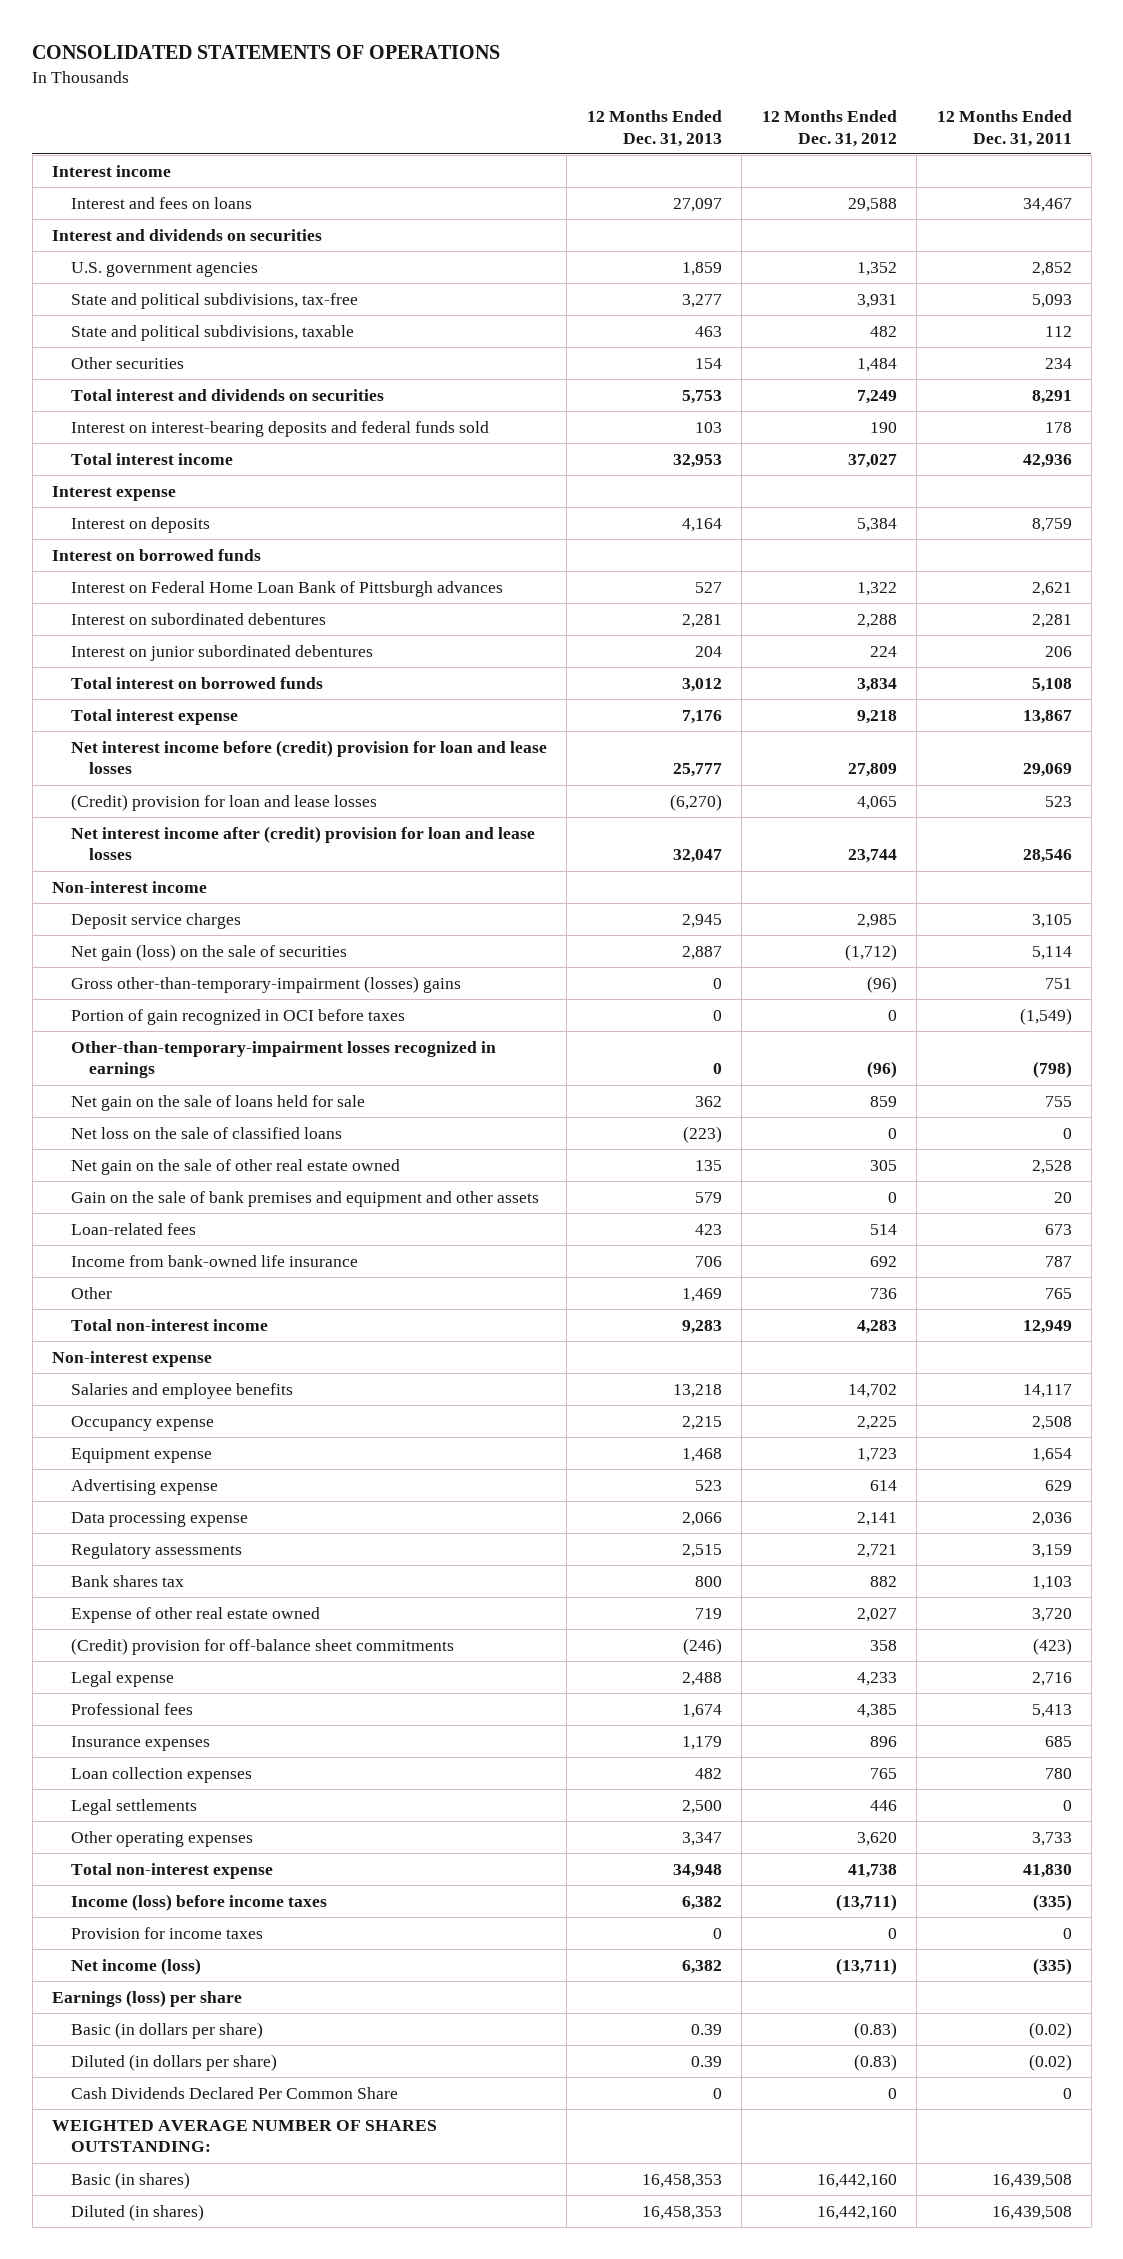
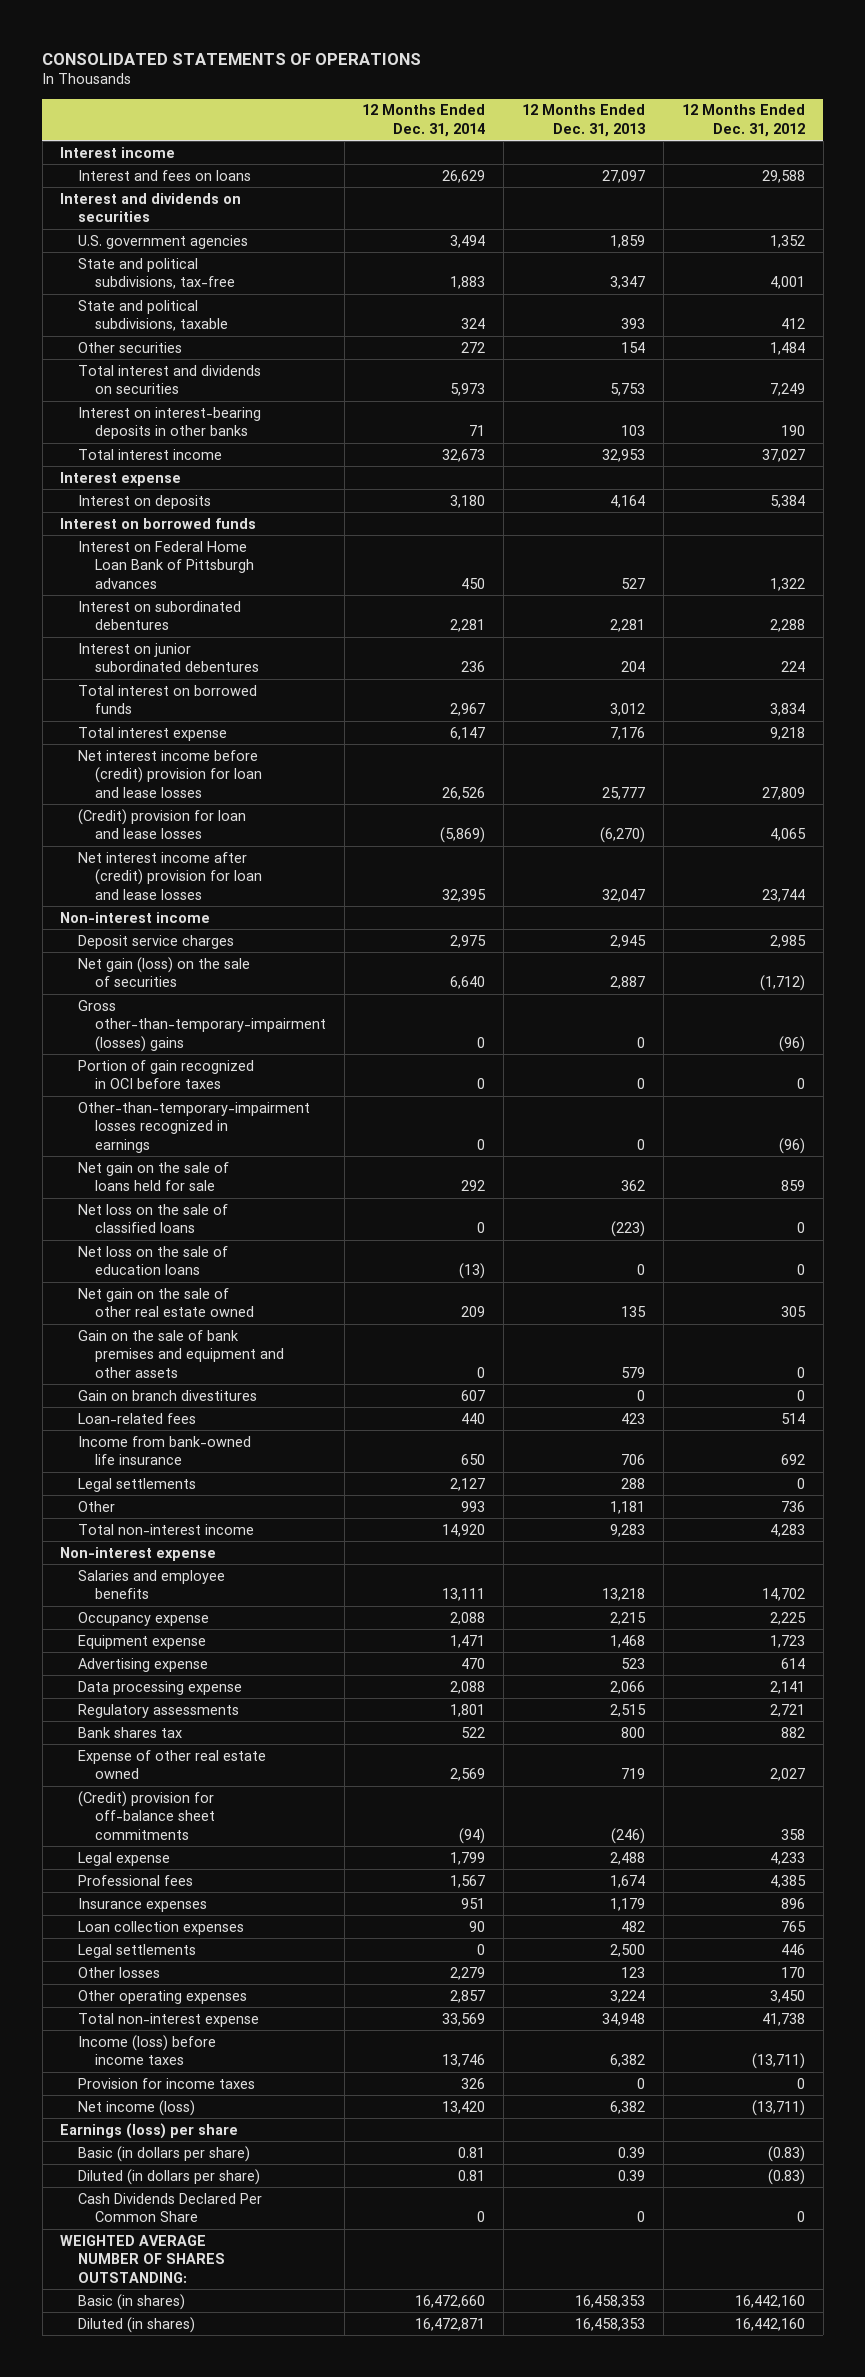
[936,109,1072,147] 12 Months Ended Dec. 31, 2011 -> none
none -> [362,104,486,137] 12 Months Ended Dec. 31, 2014
[681,293,722,308] 3,277 -> [610,276,646,290] 3,347
[856,293,897,308] 3,931 -> [769,276,805,290] 4,001
[694,325,722,337] 463 -> [621,318,646,330] 393
[869,325,897,337] 482 -> [780,318,805,330] 412
[70,420,489,437] Interest on interest-bearing deposits and federal funds sold -> [77,406,261,440] Interest on interest-bearing deposits in other banks
none -> [77,1245,228,1276] Net loss on the sale of education loans
none -> [77,1389,257,1401] Gain on branch divestitures
none -> [77,1477,196,1492] Legal settlements
[681,1287,722,1302] 1,469 -> [610,1500,646,1514] 1,181
none -> [77,1966,160,1978] Other losses
[681,1831,722,1846] 3,347 -> [610,1989,646,2003] 3,224
[856,1831,897,1846] 3,620 -> [769,1989,805,2003] 3,450

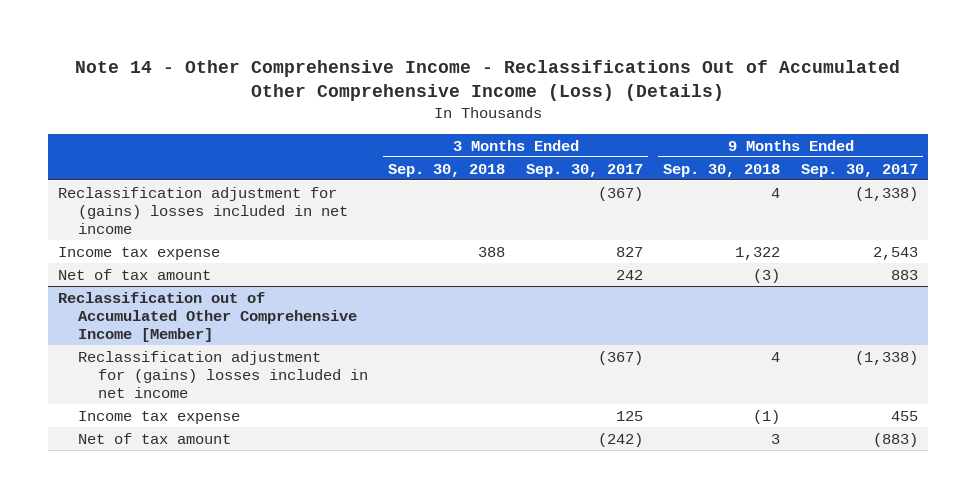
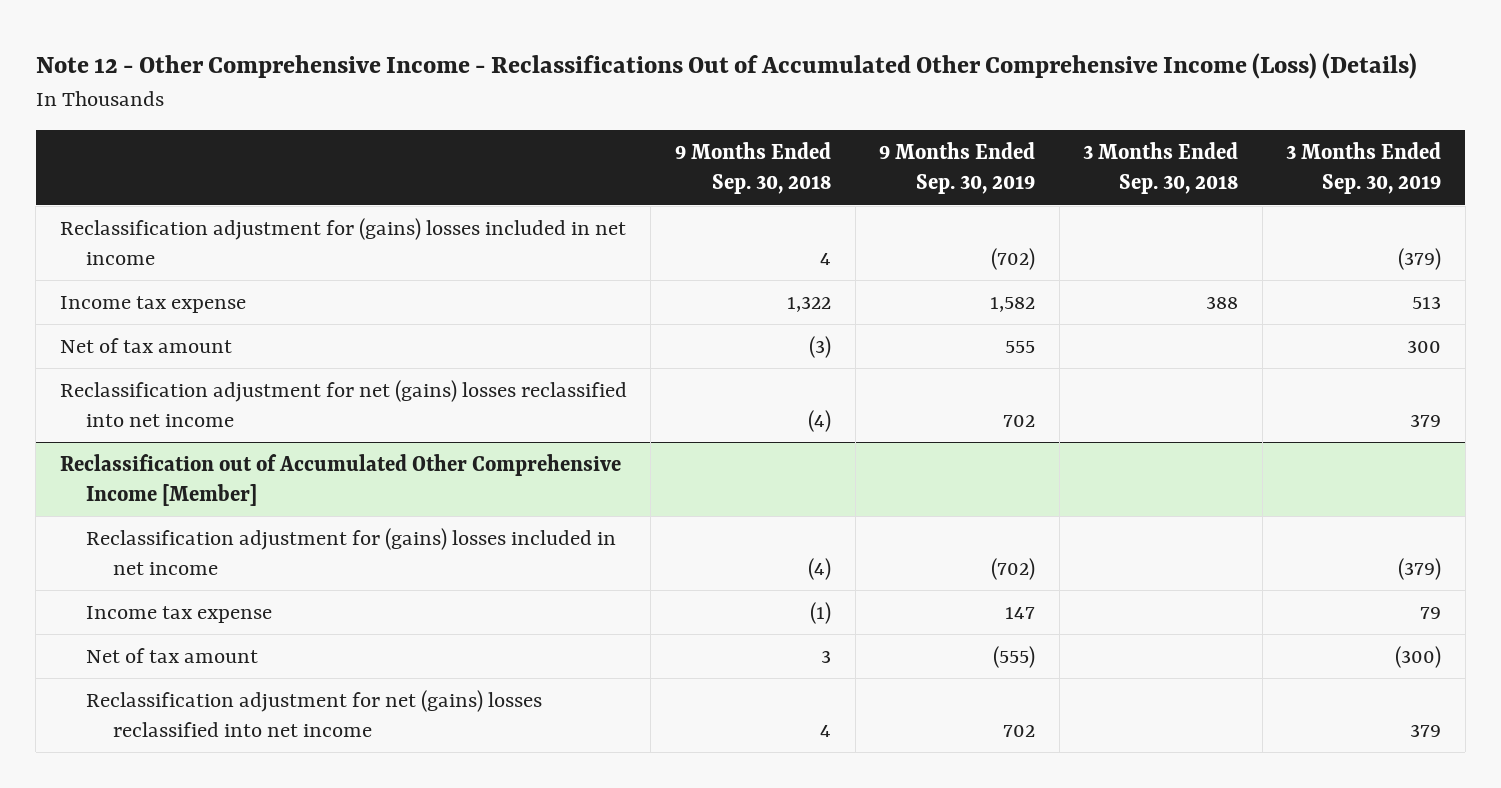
[75,59,901,101] Note 14 - Other Comprehensive Income - Reclassifications Out of Accumulated Other Comprehensive Income (Loss) (Details) -> [35,53,1417,80] Note 12 - Other Comprehensive Income - Reclassifications Out of Accumulated Other Comprehensive Income (Loss) (Details)
[525,163,643,177] Sep. 30, 2017 -> none
[800,163,918,177] Sep. 30, 2017 -> none
none -> [879,142,1036,195] 9 Months Ended Sep. 30, 2019
none -> [1286,142,1442,195] 3 Months Ended Sep. 30, 2019
none -> [59,380,627,428] Reclassification adjustment for net (gains) losses reclassified into net income
[771,351,781,362] 4 -> [808,558,832,581] (4)
none -> [86,690,543,738] Reclassification adjustment for net (gains) losses reclassified into net income

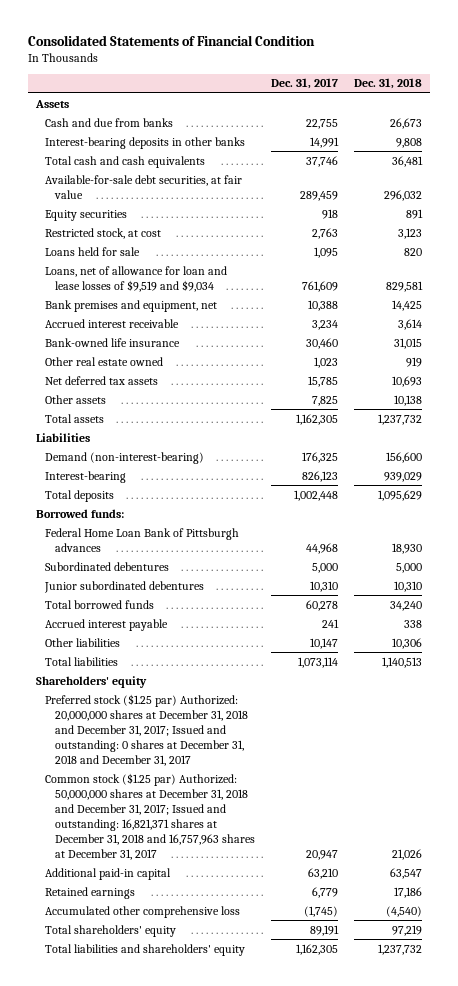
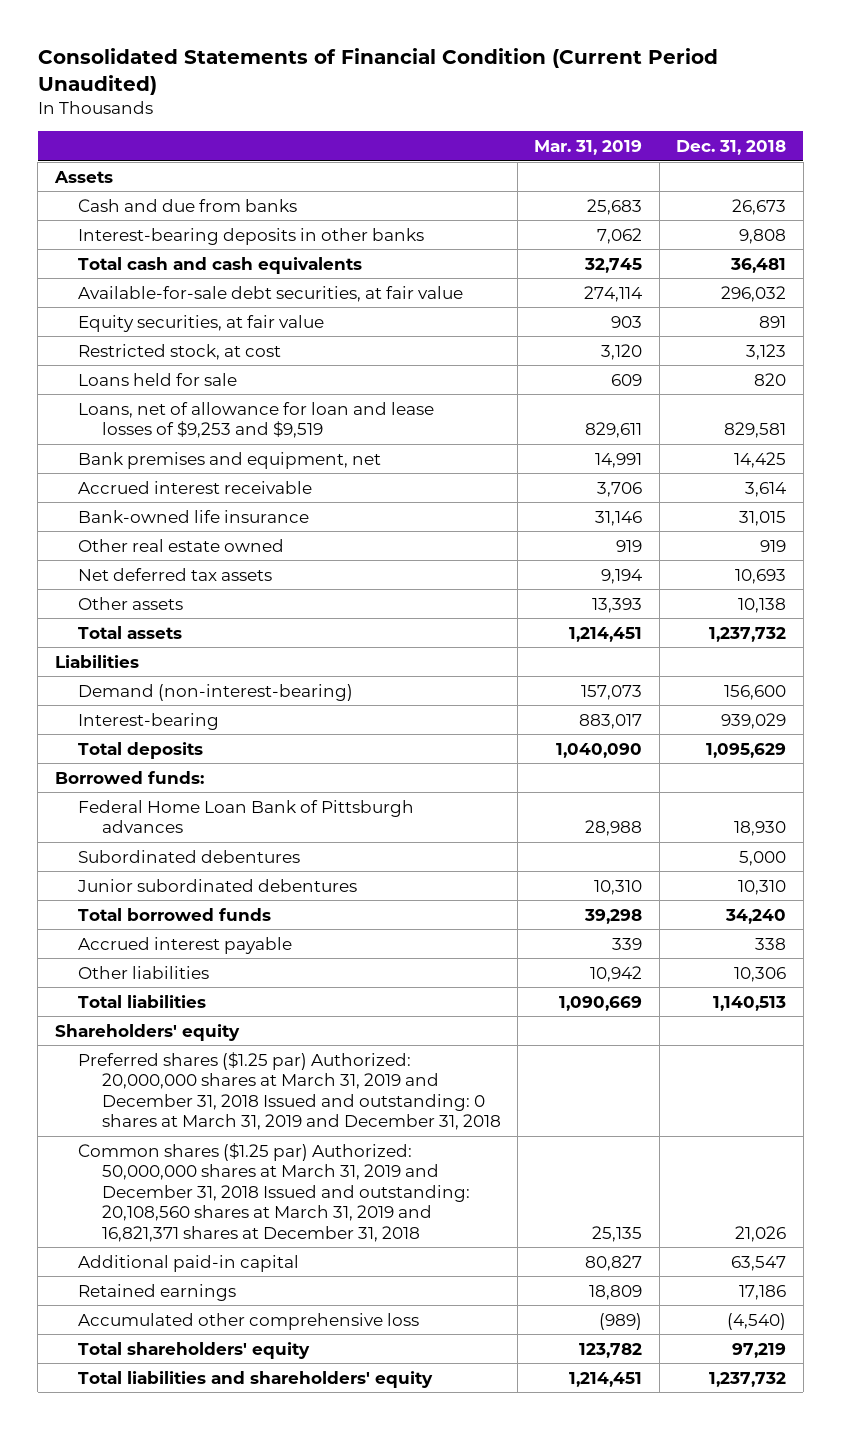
[27,34,315,46] Consolidated Statements of Financial Condition -> [37,48,718,96] Consolidated Statements of Financial Condition (Current Period Unaudited)
[271,78,339,90] Dec. 31, 2017 -> none
none -> [534,140,643,156] Mar. 31, 2019
[45,209,128,221] Equity securities -> [78,314,325,332] Equity securities, at fair value
[45,265,228,292] Loans, net of allowance for loan and lease losses of $9,519 and $9,034 -> [78,401,435,439] Loans, net of allowance for loan and lease losses of $9,253 and $9,519
[45,693,248,766] Preferred stock ($1.25 par) Authorized: 20,000,000 shares at December 31, 2018 and December 31, 2017; Issued and outstanding: 0 shares at December 31, 2018 and December 31, 2017 -> [78,1051,501,1131] Preferred shares ($1.25 par) Authorized: 20,000,000 shares at March 31, 2019 and December 31, 2018 Issued and outstanding: 0 shares at March 31, 2019 and December 31, 2018
[45,772,255,860] Common stock ($1.25 par) Authorized: 50,000,000 shares at December 31, 2018 and December 31, 2017; Issued and outstanding: 16,821,371 shares at December 31, 2018 and 16,757,963 shares at December 31, 2017 -> [78,1142,470,1242] Common shares ($1.25 par) Authorized: 50,000,000 shares at March 31, 2019 and December 31, 2018 Issued and outstanding: 20,108,560 shares at March 31, 2019 and 16,821,371 shares at December 31, 2018

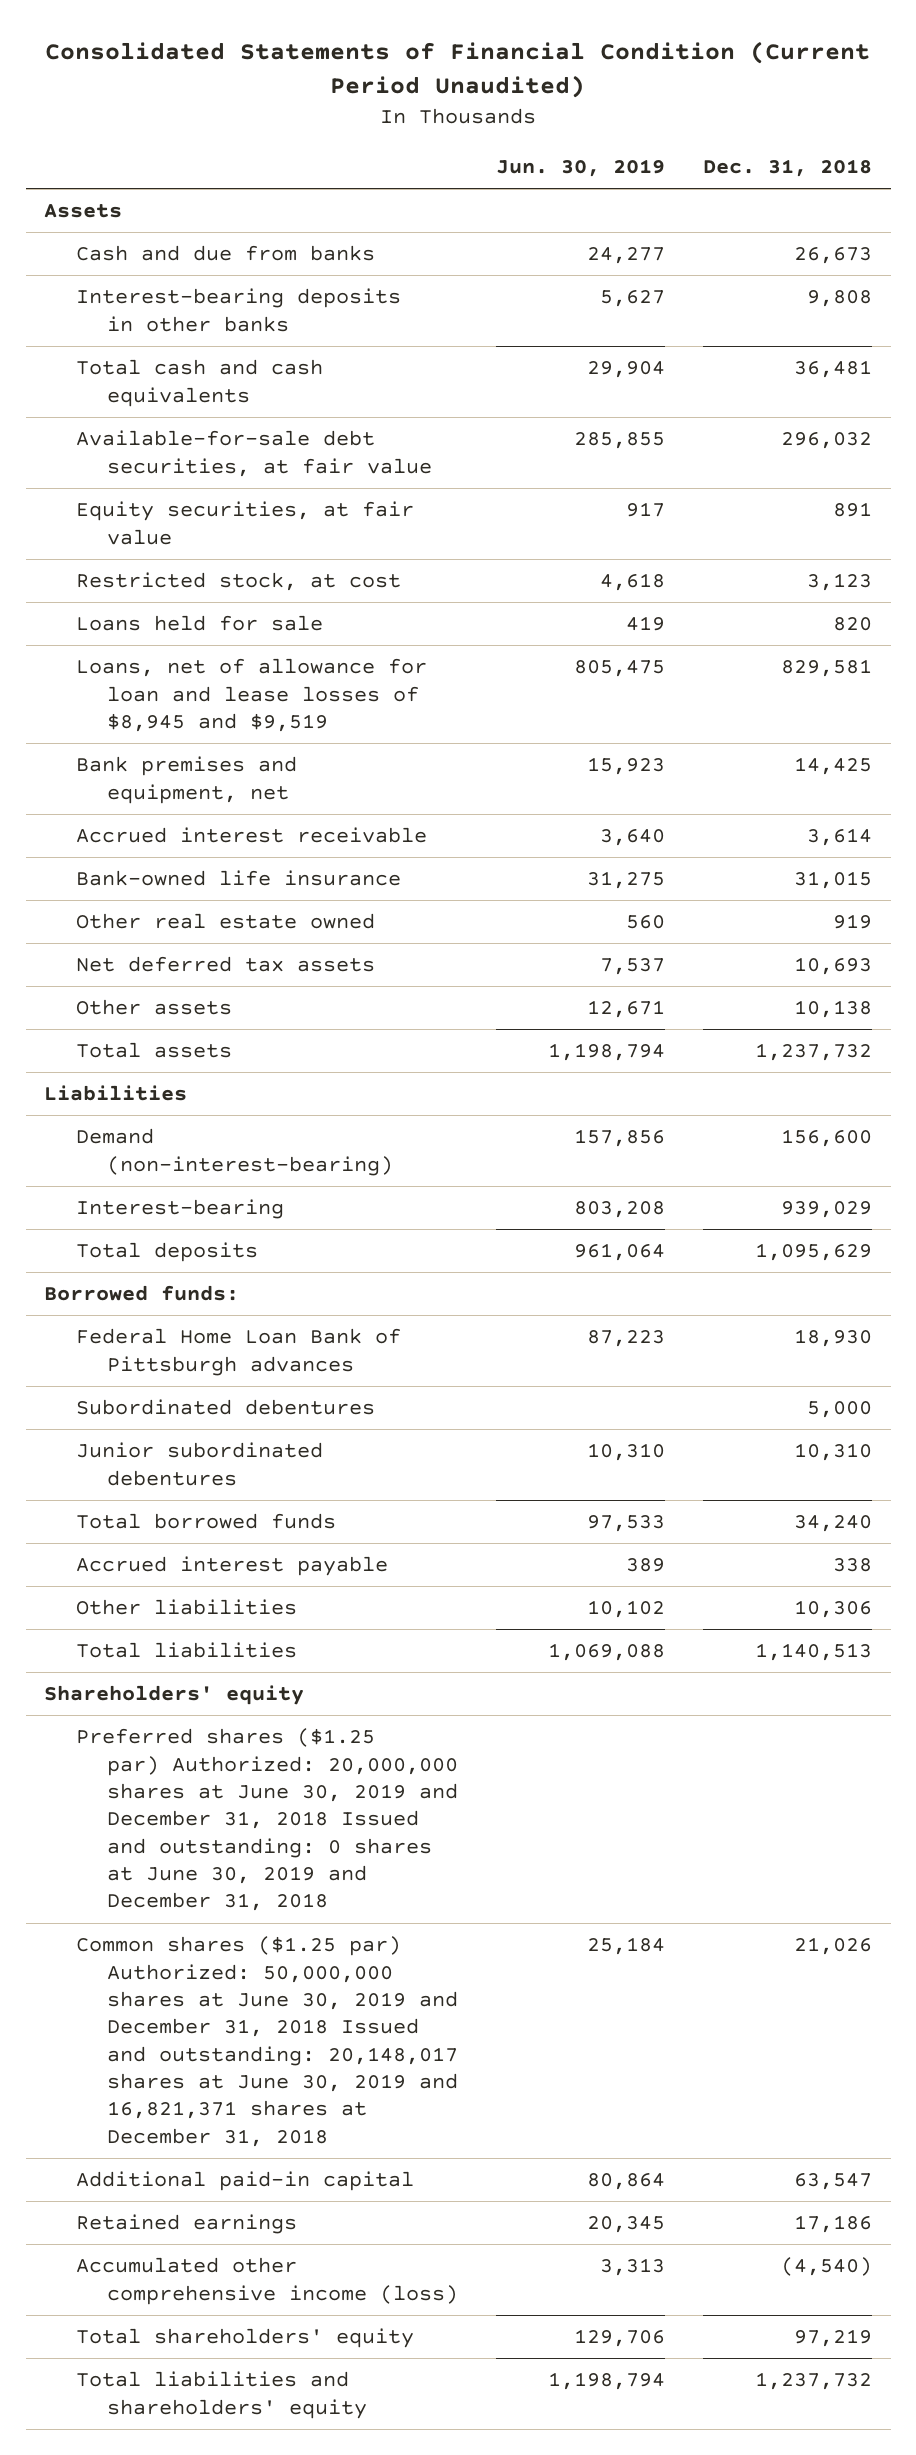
[534,140,643,156] Mar. 31, 2019 -> none
none -> [496,158,666,177] Jun. 30, 2019
[78,401,435,439] Loans, net of allowance for loan and lease losses of $9,253 and $9,519 -> [75,658,427,732] Loans, net of allowance for loan and lease losses of $8,945 and $9,519
[78,1051,501,1131] Preferred shares ($1.25 par) Authorized: 20,000,000 shares at March 31, 2019 and December 31, 2018 Issued and outstanding: 0 shares at March 31, 2019 and December 31, 2018 -> [75,1728,459,1912] Preferred shares ($1.25 par) Authorized: 20,000,000 shares at June 30, 2019 and December 31, 2018 Issued and outstanding: 0 shares at June 30, 2019 and December 31, 2018
[78,1142,470,1242] Common shares ($1.25 par) Authorized: 50,000,000 shares at March 31, 2019 and December 31, 2018 Issued and outstanding: 20,108,560 shares at March 31, 2019 and 16,821,371 shares at December 31, 2018 -> [75,1936,459,2147] Common shares ($1.25 par) Authorized: 50,000,000 shares at June 30, 2019 and December 31, 2018 Issued and outstanding: 20,148,017 shares at June 30, 2019 and 16,821,371 shares at December 31, 2018
[78,1312,420,1330] Accumulated other comprehensive loss -> [75,2257,459,2305] Accumulated other comprehensive income (loss)

